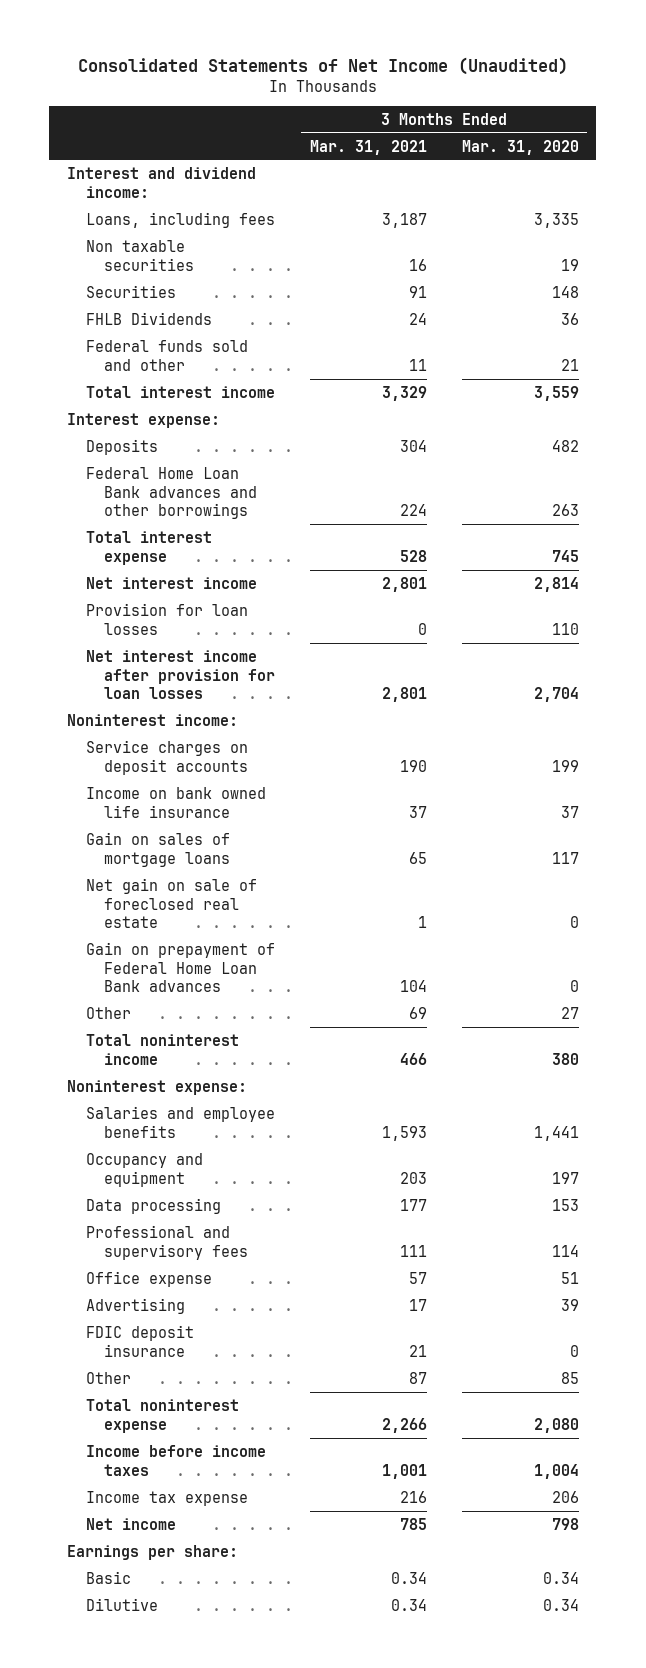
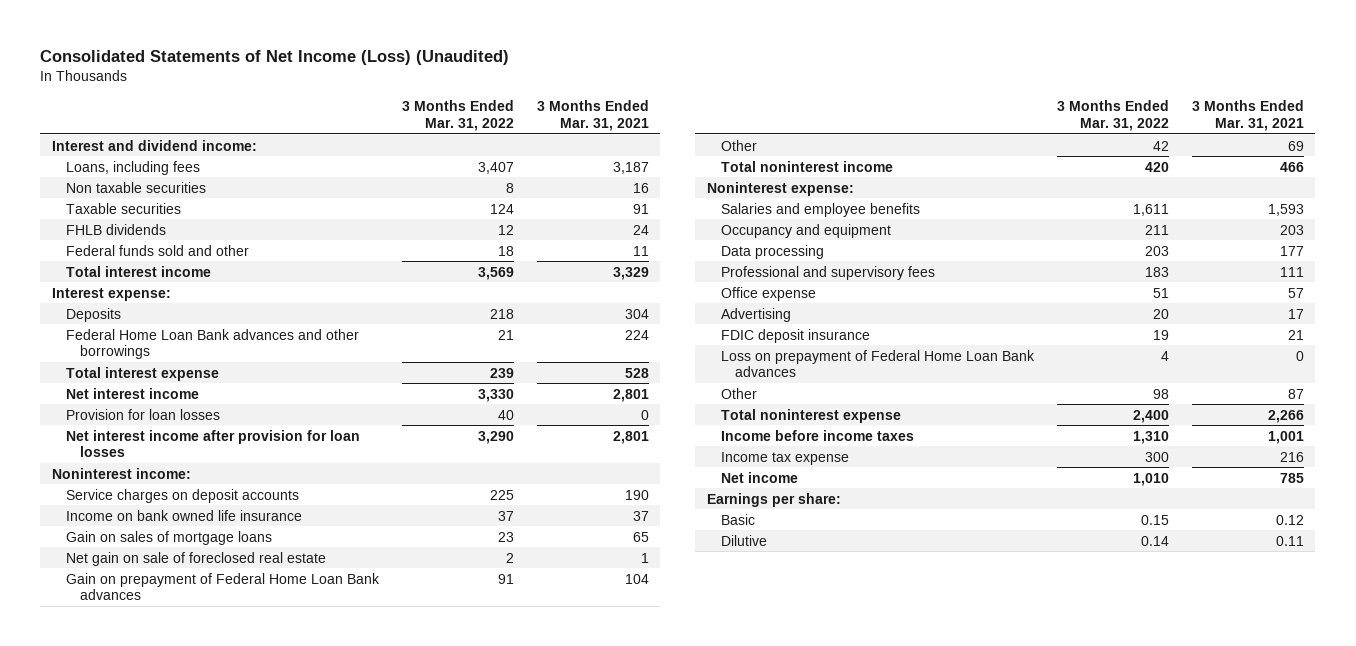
[77,57,568,76] Consolidated Statements of Net Income (Unaudited) -> [40,50,510,66] Consolidated Statements of Net Income (Loss) (Unaudited)
[461,139,579,155] Mar. 31, 2020 -> none
none -> [401,100,514,131] 3 Months Ended Mar. 31, 2022
[85,284,176,298] Securities -> [65,202,181,214] Taxable securities
[85,311,212,325] FHLB Dividends -> [65,223,166,235] FHLB dividends
none -> [721,349,1036,378] Loss on prepayment of Federal Home Loan Bank advances
[391,1571,428,1584] 0.34 -> [1275,514,1304,525] 0.12
[391,1598,428,1611] 0.34 -> [1275,535,1304,546] 0.11

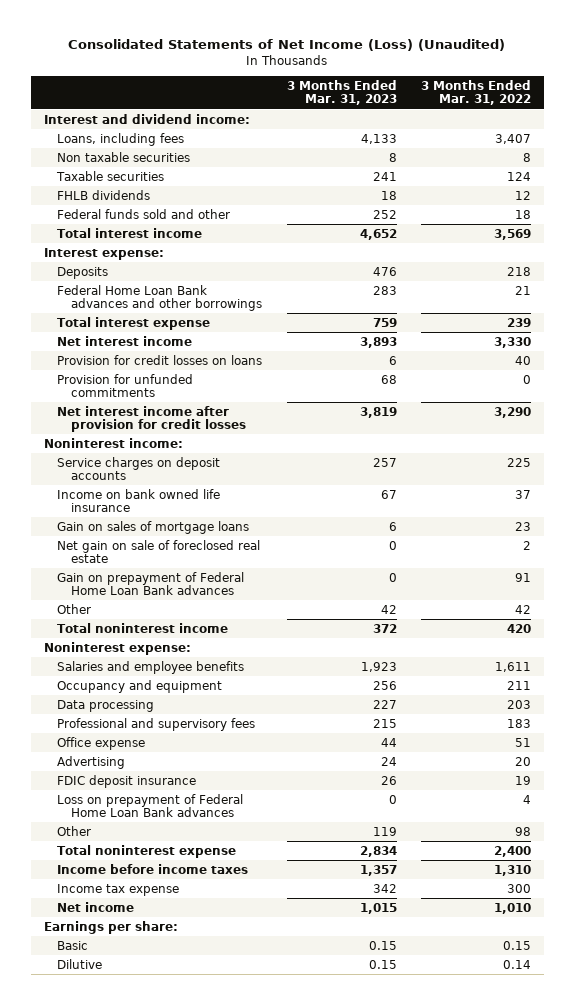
[536,100,649,131] 3 Months Ended Mar. 31, 2021 -> none
none -> [286,79,397,106] 3 Months Ended Mar. 31, 2023
[65,408,220,420] Provision for loan losses -> [57,354,263,365] Provision for credit losses on loans
none -> [57,373,194,398] Provision for unfunded commitments
[65,429,360,458] Net interest income after provision for loan losses -> [57,405,246,433] Net interest income after provision for credit losses

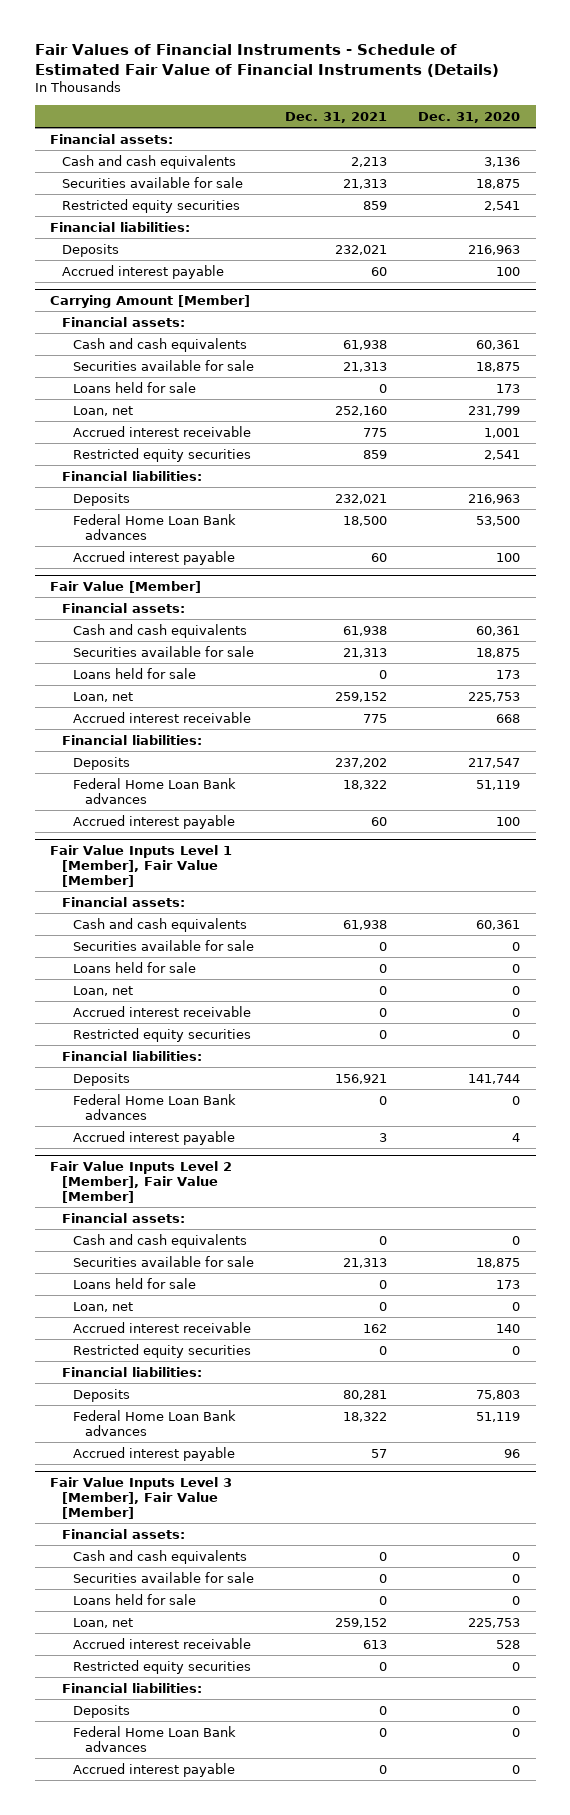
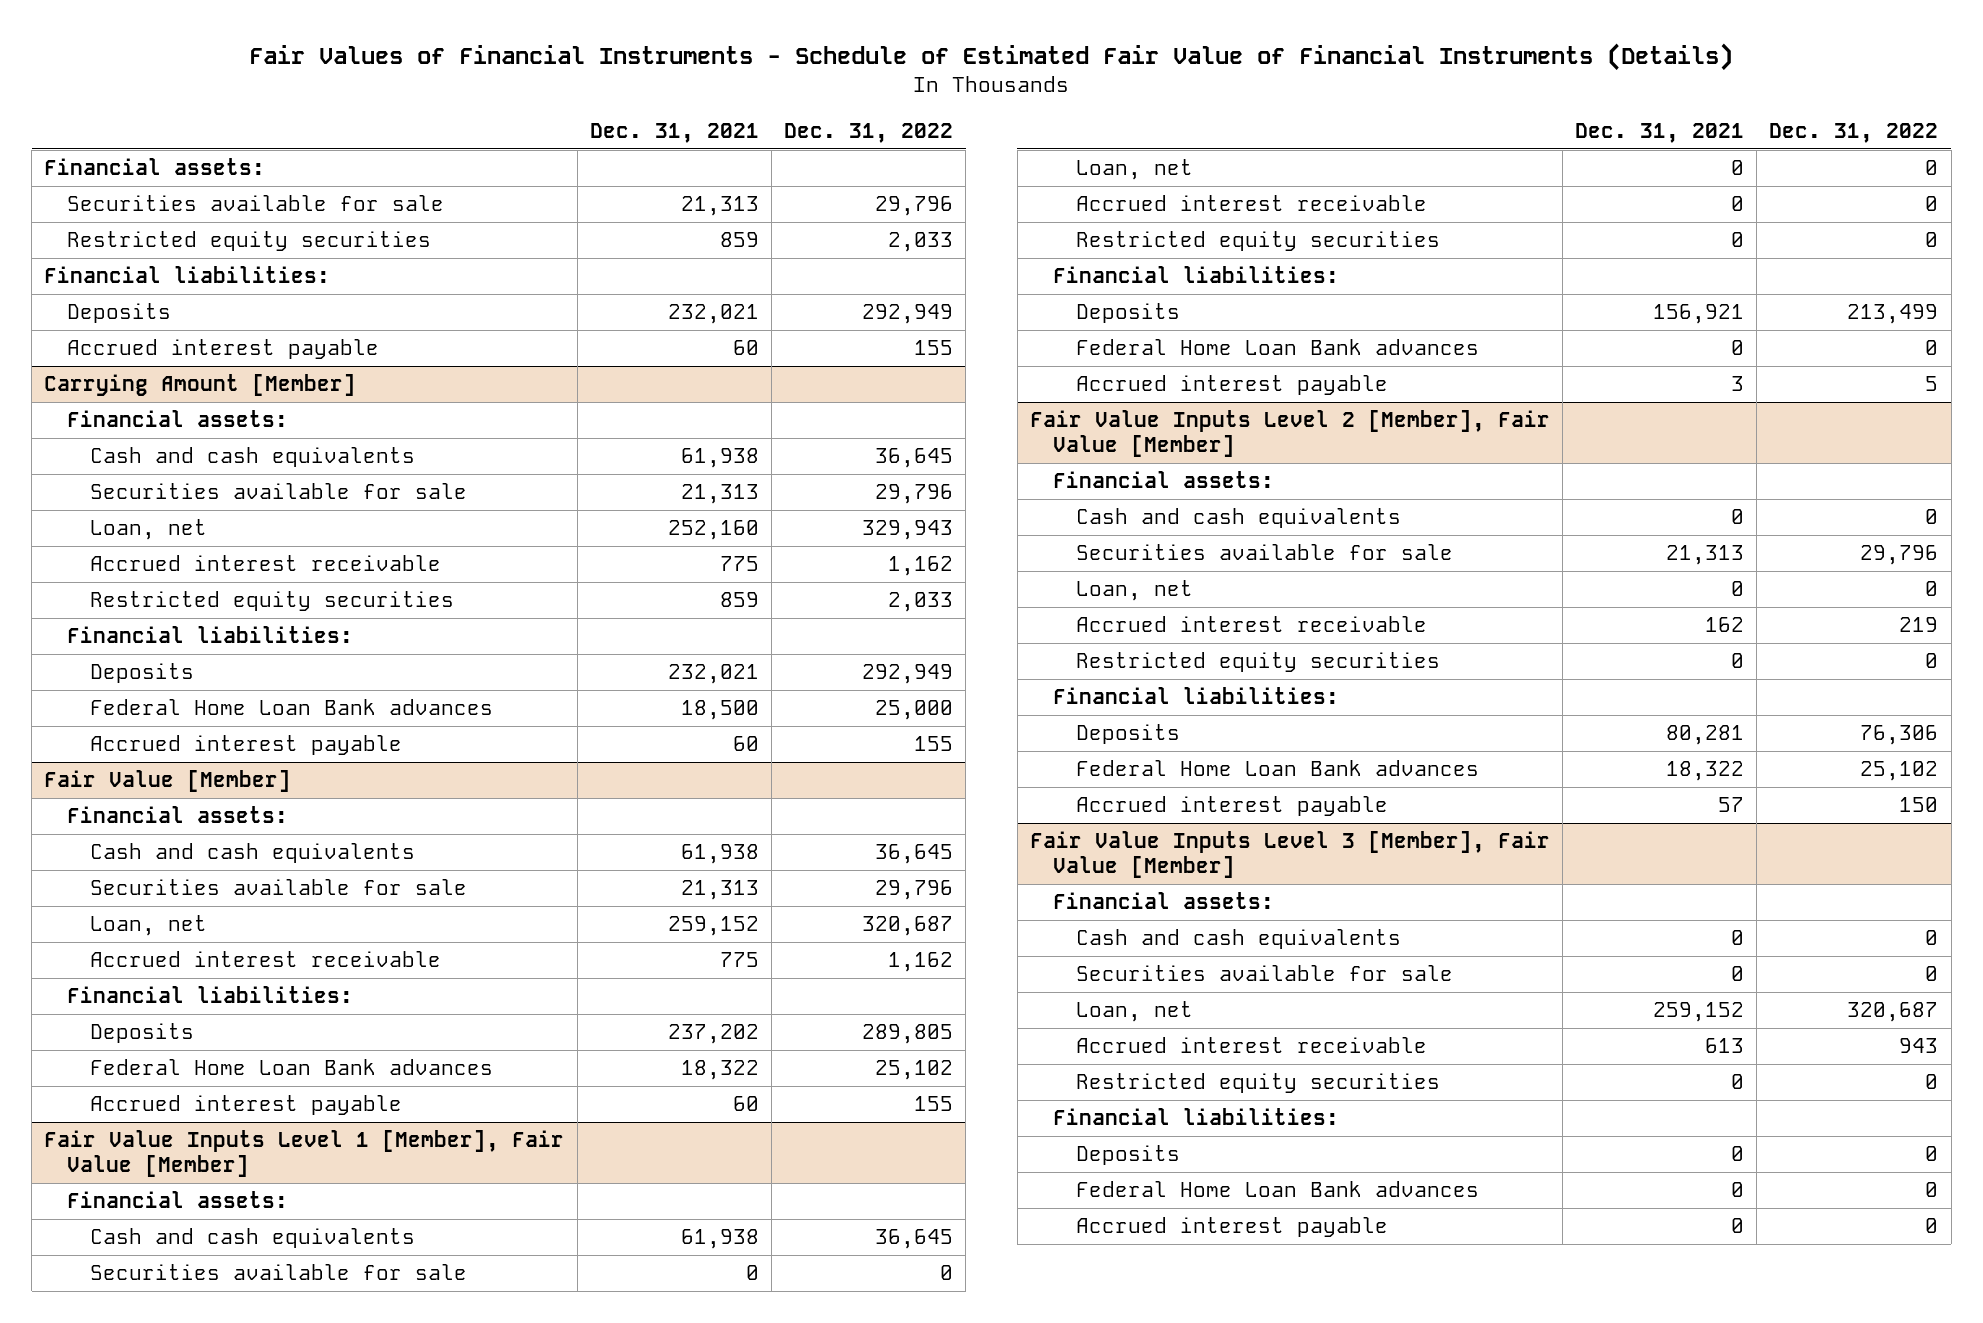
[418,111,521,123] Dec. 31, 2020 -> none
none -> [783,123,953,144] Dec. 31, 2022
[61,154,236,169] Cash and cash equivalents -> none
[73,381,197,393] Loans held for sale -> none
[73,667,197,679] Loans held for sale -> none
[73,961,197,973] Loans held for sale -> none
[73,1277,197,1289] Loans held for sale -> none
[73,1593,197,1605] Loans held for sale -> none

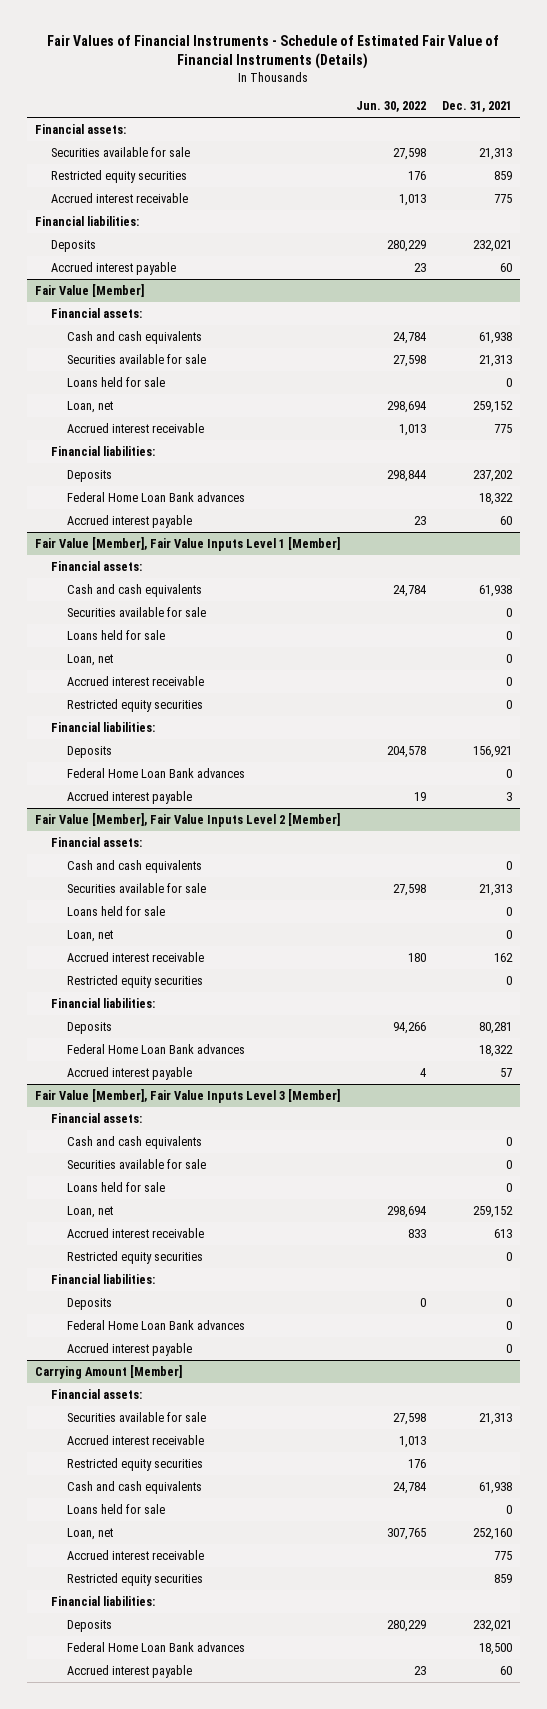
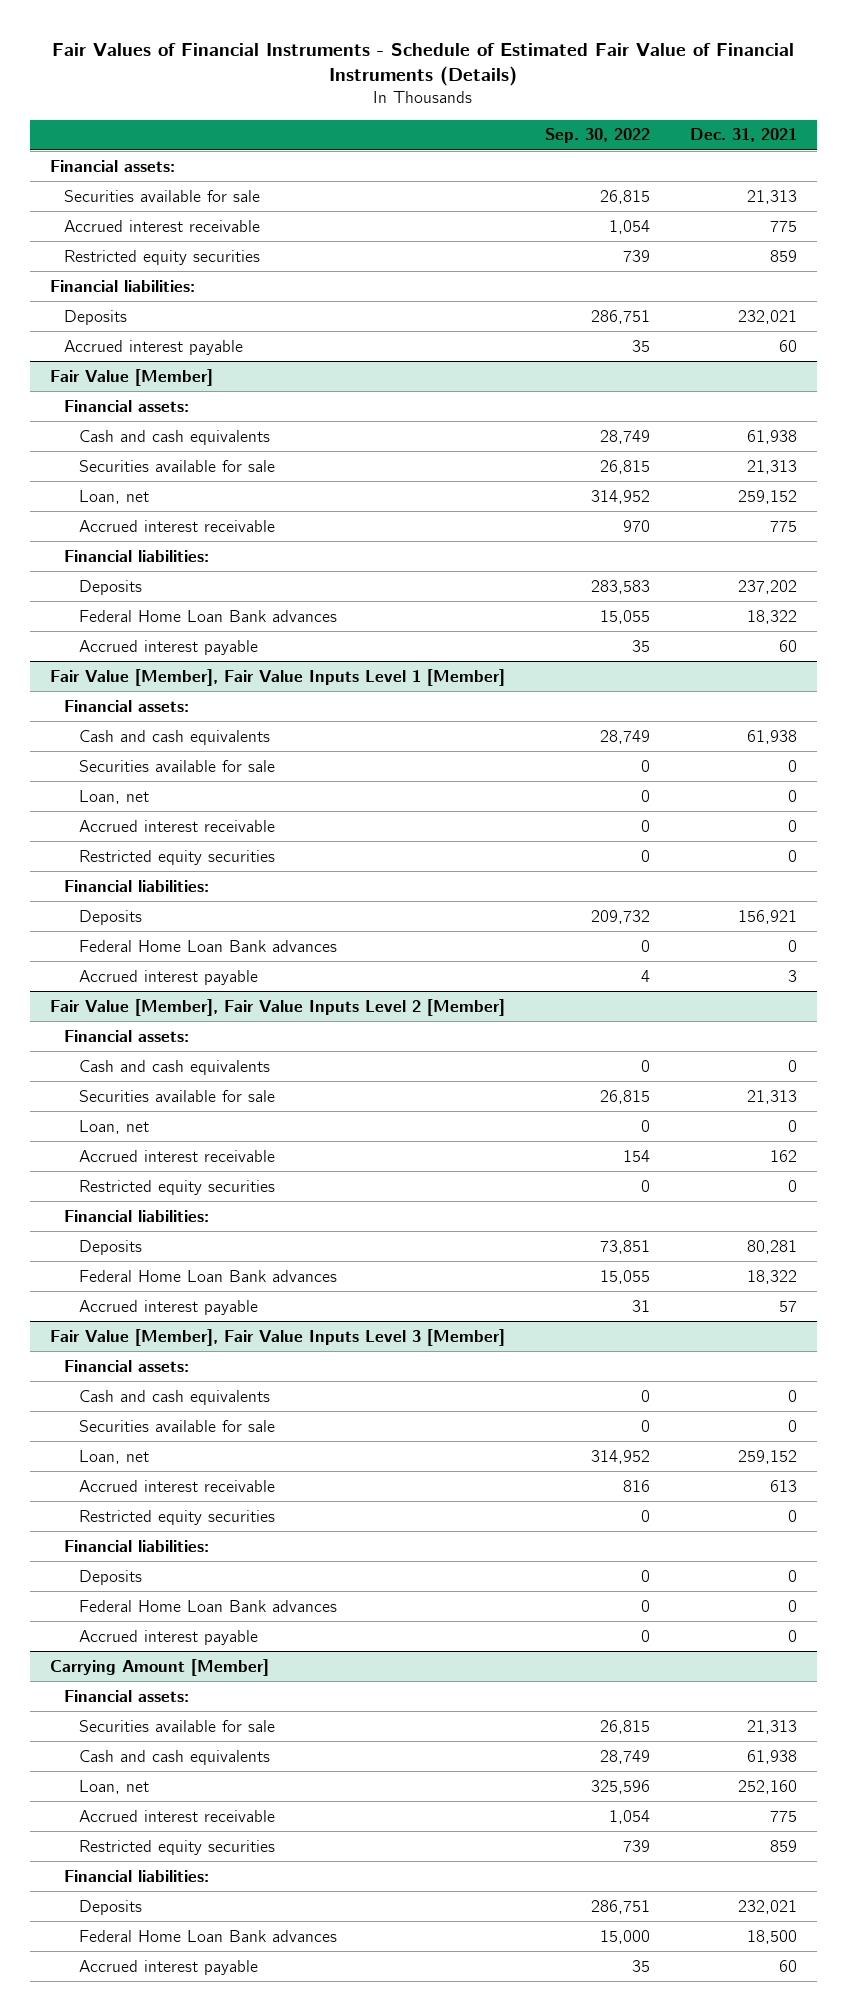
[355,101,426,113] Jun. 30, 2022 -> none
none -> [544,128,650,144] Sep. 30, 2022
[51,169,188,183] Restricted equity securities -> [64,249,261,265] Restricted equity securities
[67,376,166,387] Loans held for sale -> none
[67,629,166,640] Loans held for sale -> none
[67,905,166,916] Loans held for sale -> none
[67,1181,166,1192] Loans held for sale -> none
[67,1434,205,1445] Accrued interest receivable -> none
[67,1457,204,1471] Restricted equity securities -> none
[67,1503,166,1514] Loans held for sale -> none

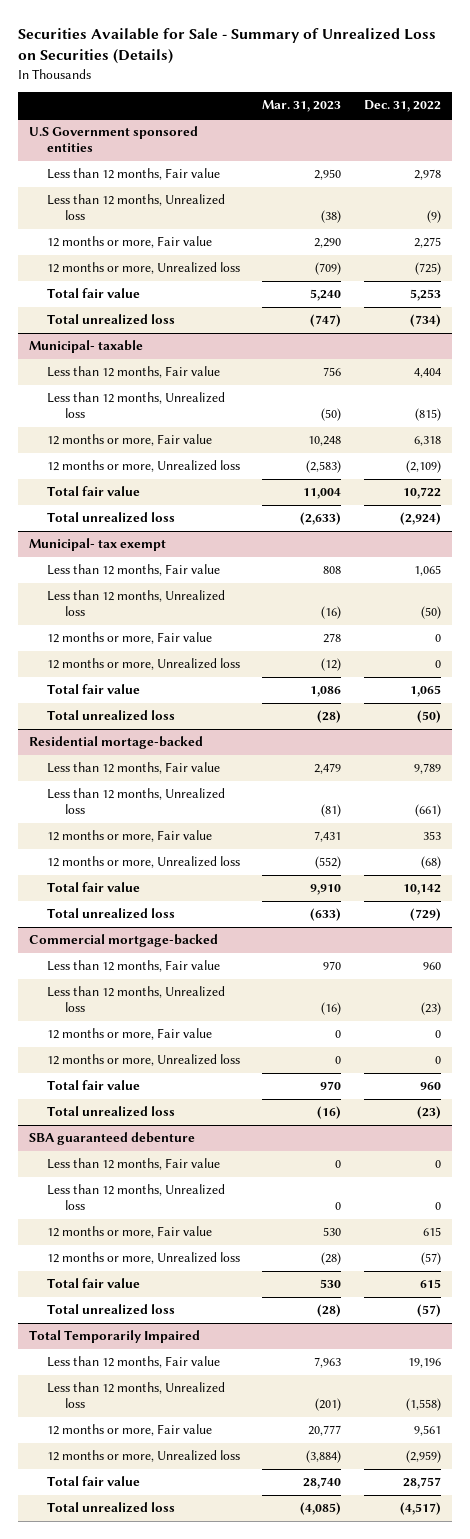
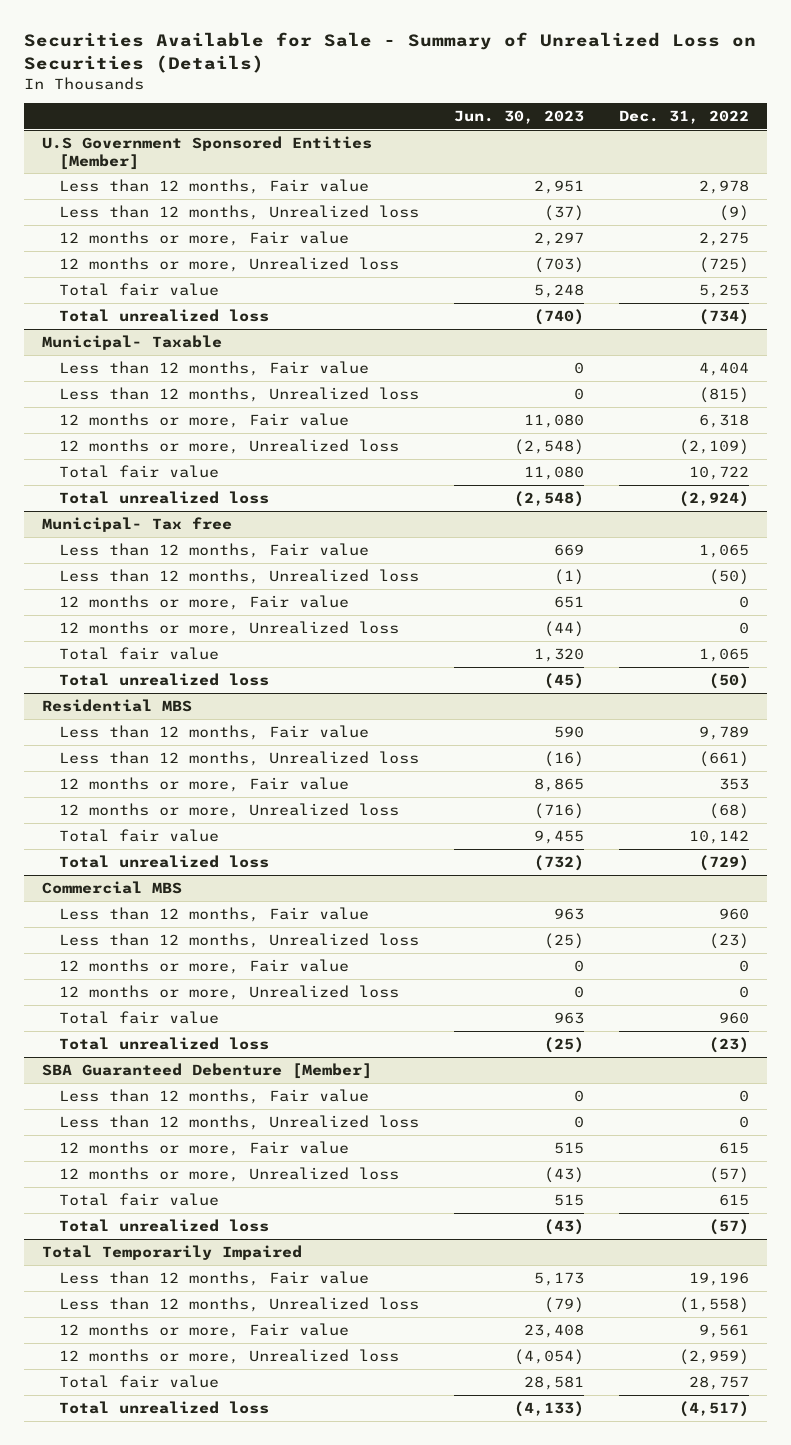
[262,100,342,113] Mar. 31, 2023 -> none
none -> [453,109,584,124] Jun. 30, 2023
[29,126,199,153] U.S Government sponsored entities -> [41,135,372,170] U.S Government Sponsored Entities [Member]
[29,340,144,354] Municipal- taxable -> [41,334,222,350] Municipal- Taxable
[29,538,167,552] Municipal- tax exempt -> [41,516,232,532] Municipal- Tax free
[29,736,204,750] Residential mortage-backed -> [41,698,192,712] Residential MBS
[29,934,219,948] Commercial mortgage-backed -> [41,880,182,894] Commercial MBS
[29,1132,196,1146] SBA guaranteed debenture -> [41,1062,372,1079] SBA Guaranteed Debenture [Member]

